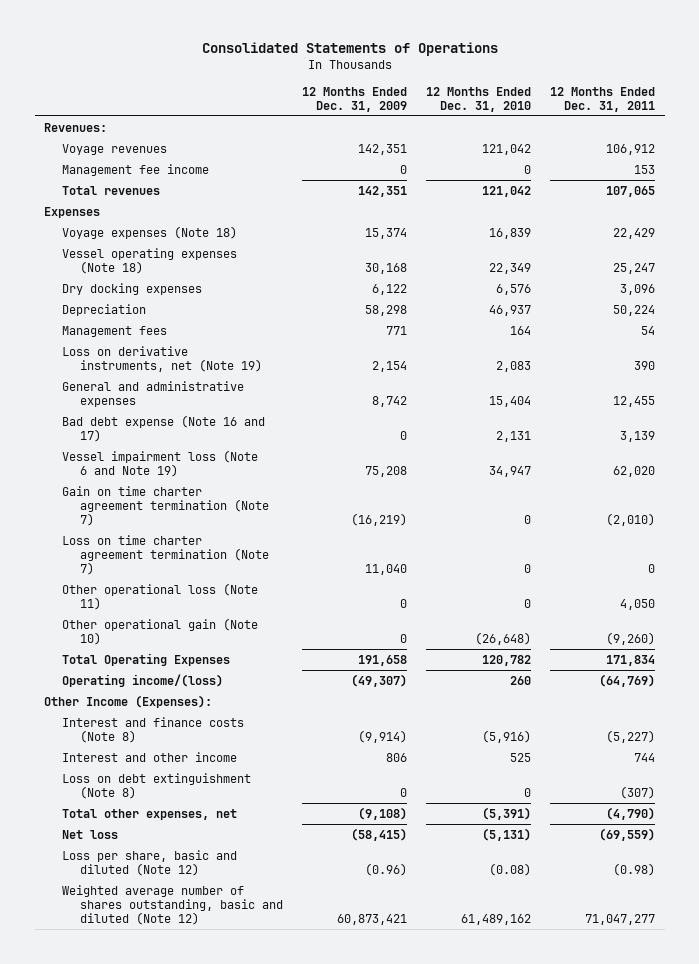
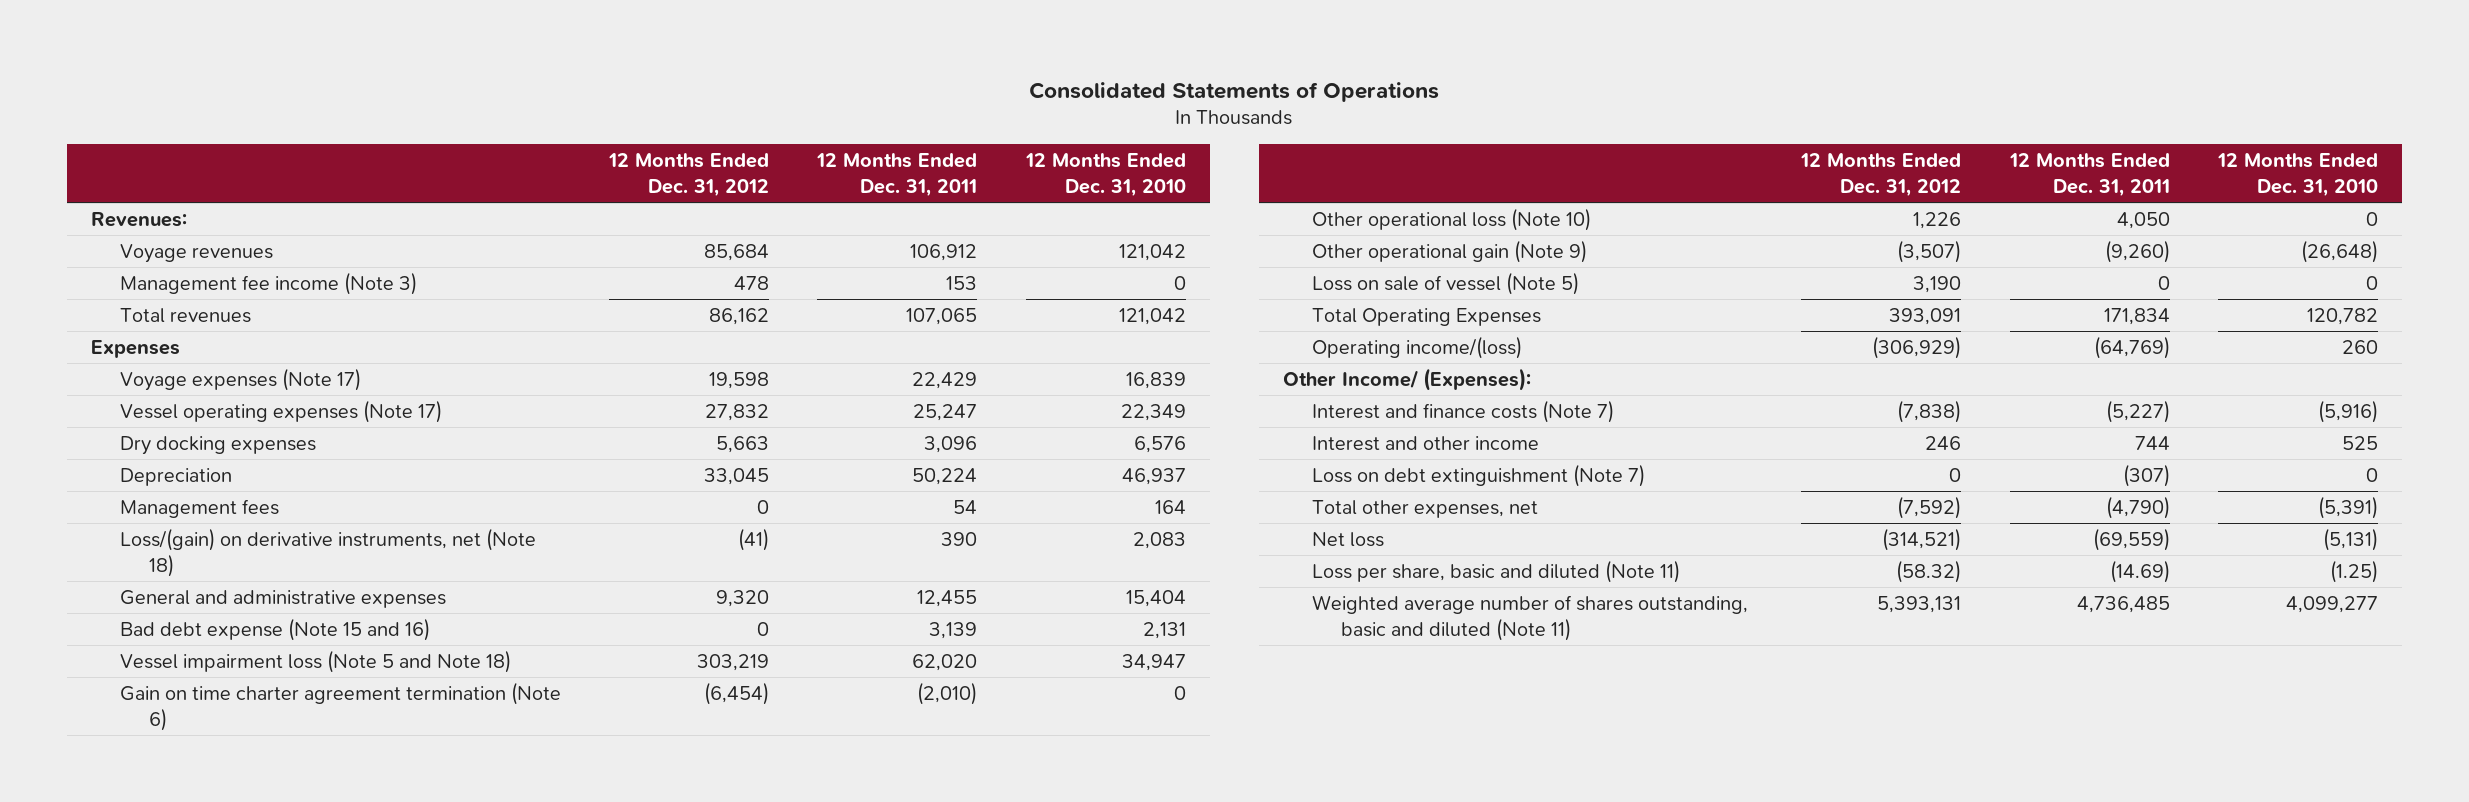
[302,86,408,112] 12 Months Ended Dec. 31, 2009 -> none
none -> [608,152,770,197] 12 Months Ended Dec. 31, 2012
[62,163,210,176] Management fee income -> [119,271,417,295] Management fee income (Note 3)
[62,225,238,239] Voyage expenses (Note 18) -> [119,367,361,391] Voyage expenses (Note 17)
[62,247,238,274] Vessel operating expenses (Note 18) -> [119,399,442,423] Vessel operating expenses (Note 17)
[62,345,263,372] Loss on derivative instruments, net (Note 19) -> [119,527,536,577] Loss/(gain) on derivative instruments, net (Note 18)
[62,534,270,575] Loss on time charter agreement termination (Note 7) -> none
[62,414,266,442] Bad debt expense (Note 16 and 17) -> [119,617,430,641] Bad debt expense (Note 15 and 16)
[62,449,259,477] Vessel impairment loss (Note 6 and Note 19) -> [119,649,511,673] Vessel impairment loss (Note 5 and Note 18)
[62,485,270,526] Gain on time charter agreement termination (Note 7) -> [119,681,561,731] Gain on time charter agreement termination (Note 6)
[62,582,259,610] Other operational loss (Note 11) -> [1312,207,1592,231] Other operational loss (Note 10)
[62,617,259,645] Other operational gain (Note 10) -> [1312,239,1588,263] Other operational gain (Note 9)
none -> [1312,271,1580,295] Loss on sale of vessel (Note 5)
[44,694,213,708] Other Income (Expenses): -> [1283,367,1532,391] Other Income/ (Expenses):
[62,716,245,743] Interest and finance costs (Note 8) -> [1312,399,1615,423] Interest and finance costs (Note 7)
[62,772,252,799] Loss on debt extinguishment (Note 8) -> [1312,463,1646,487] Loss on debt extinguishment (Note 7)
[62,849,238,876] Loss per share, basic and diluted (Note 12) -> [1312,559,1681,583] Loss per share, basic and diluted (Note 11)
[489,862,532,876] (0.08) -> [2329,559,2378,583] (1.25)
[613,862,656,876] (0.98) -> [2109,559,2170,583] (14.69)
[62,884,284,925] Weighted average number of shares outstanding, basic and diluted (Note 12) -> [1312,594,1749,641] Weighted average number of shares outstanding, basic and diluted (Note 11)
[461,913,532,925] 61,489,162 -> [2285,595,2378,613] 4,099,277
[585,913,656,925] 71,047,277 -> [2076,595,2170,613] 4,736,485

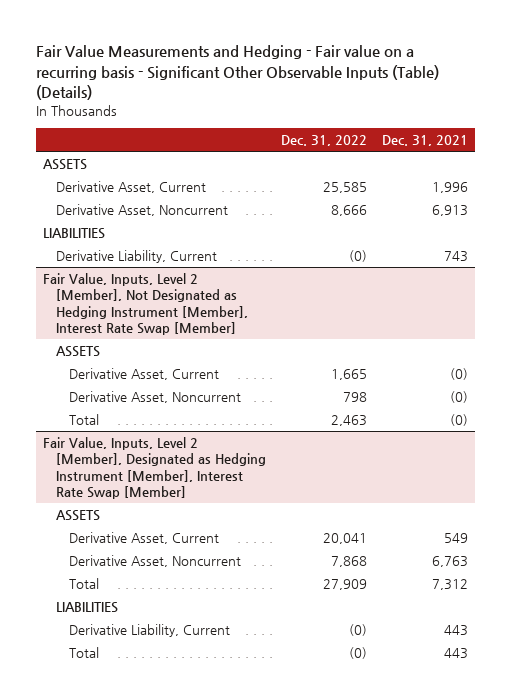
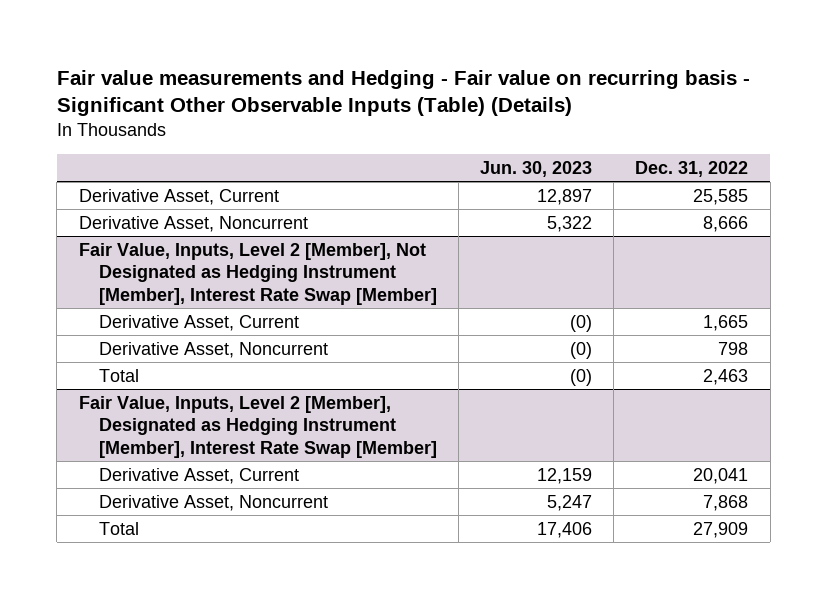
[35,45,439,101] Fair Value Measurements and Hedging - Fair value on a recurring basis - Significant Other Observable Inputs (Table) (Details) -> [56,69,750,117] Fair value measurements and Hedging - Fair value on recurring basis - Significant Other Observable Inputs (Table) (Details)
[381,135,468,147] Dec. 31, 2021 -> none
none -> [480,160,593,177] Jun. 30, 2023
[43,159,88,171] ASSETS -> none
[43,228,106,240] LIABILITIES -> none
[55,250,217,264] Derivative Liability, Current -> none
[55,346,100,358] ASSETS -> none
[55,510,100,522] ASSETS -> none
[55,602,118,614] LIABILITIES -> none
[68,624,230,638] Derivative Liability, Current -> none
[68,647,99,659] Total -> none

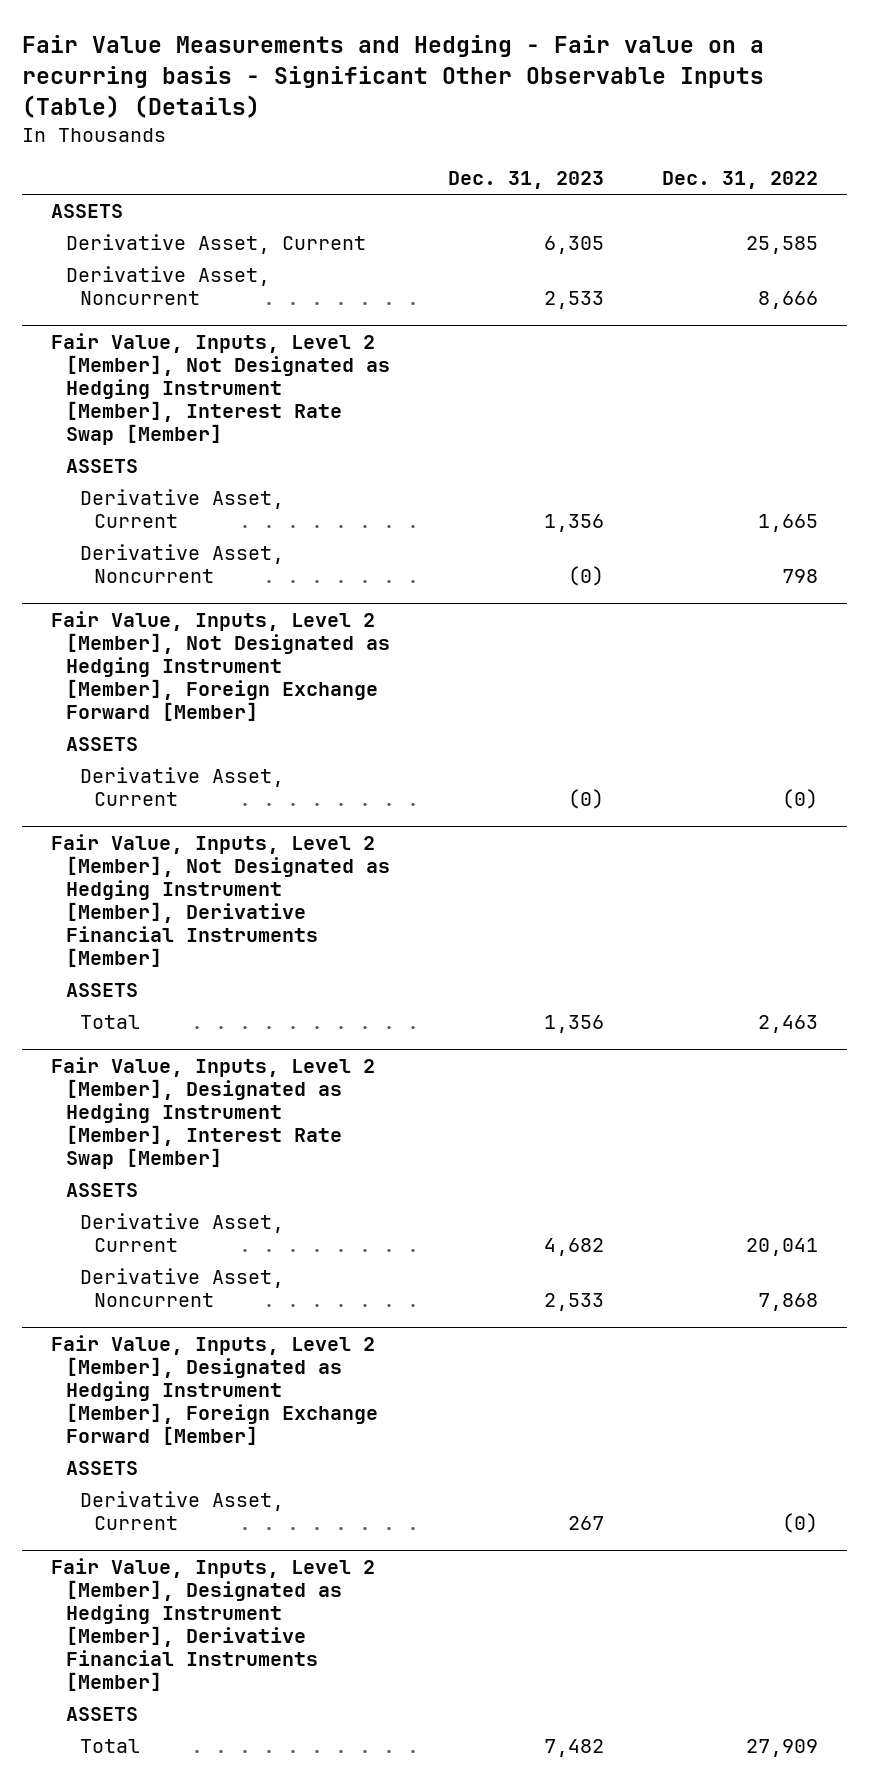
[56,69,750,117] Fair value measurements and Hedging - Fair value on recurring basis - Significant Other Observable Inputs (Table) (Details) -> [22,34,765,118] Fair Value Measurements and Hedging - Fair value on a recurring basis - Significant Other Observable Inputs (Table) (Details)
[480,160,593,177] Jun. 30, 2023 -> none
none -> [447,171,604,190] Dec. 31, 2023
none -> [51,204,124,219] ASSETS
none -> [65,459,138,474] ASSETS
none -> [51,610,390,721] Fair Value, Inputs, Level 2 [Member], Not Designated as Hedging Instrument [Member], Foreign Exchange Forward [Member]
none -> [65,737,138,752] ASSETS
none -> [79,767,284,807] Derivative Asset, Current
none -> [51,833,390,967] Fair Value, Inputs, Level 2 [Member], Not Designated as Hedging Instrument [Member], Derivative Financial Instruments [Member]
none -> [65,983,138,998] ASSETS
none -> [65,1183,138,1198] ASSETS
none -> [51,1334,378,1445] Fair Value, Inputs, Level 2 [Member], Designated as Hedging Instrument [Member], Foreign Exchange Forward [Member]
none -> [65,1461,138,1476] ASSETS
none -> [79,1491,284,1531] Derivative Asset, Current
none -> [51,1557,376,1691] Fair Value, Inputs, Level 2 [Member], Designated as Hedging Instrument [Member], Derivative Financial Instruments [Member]
none -> [65,1707,138,1722] ASSETS

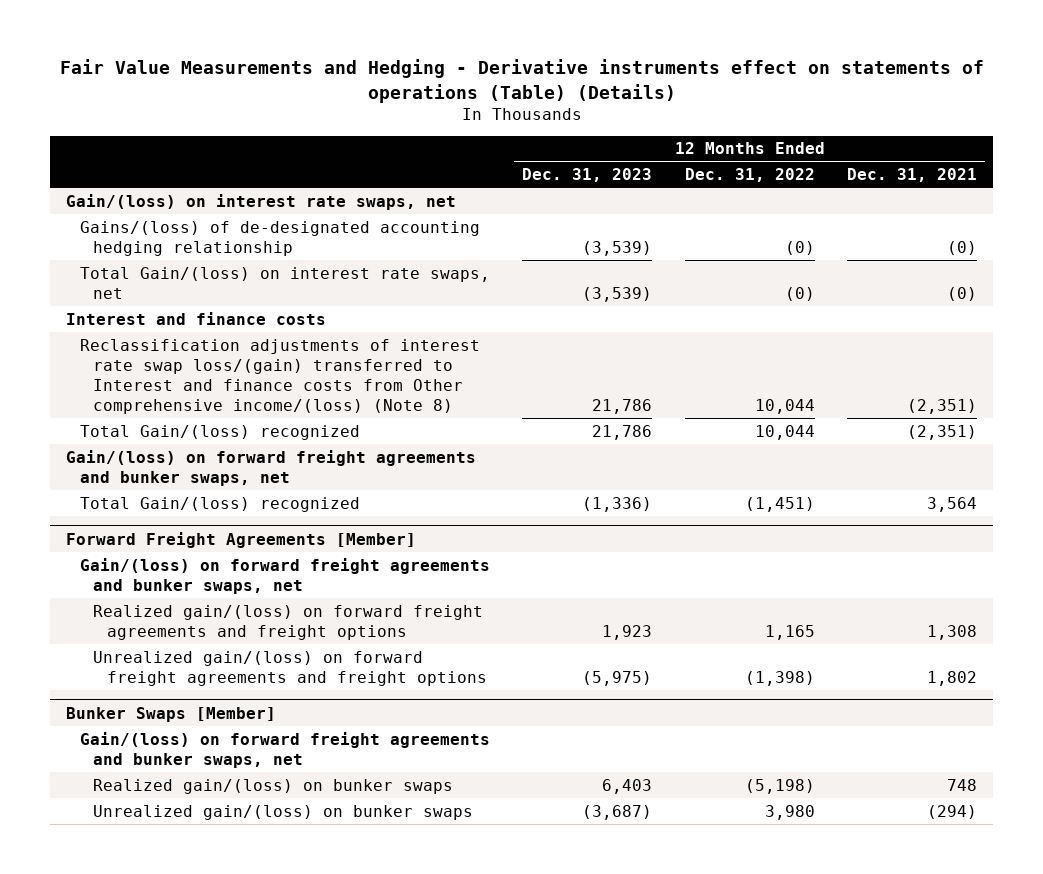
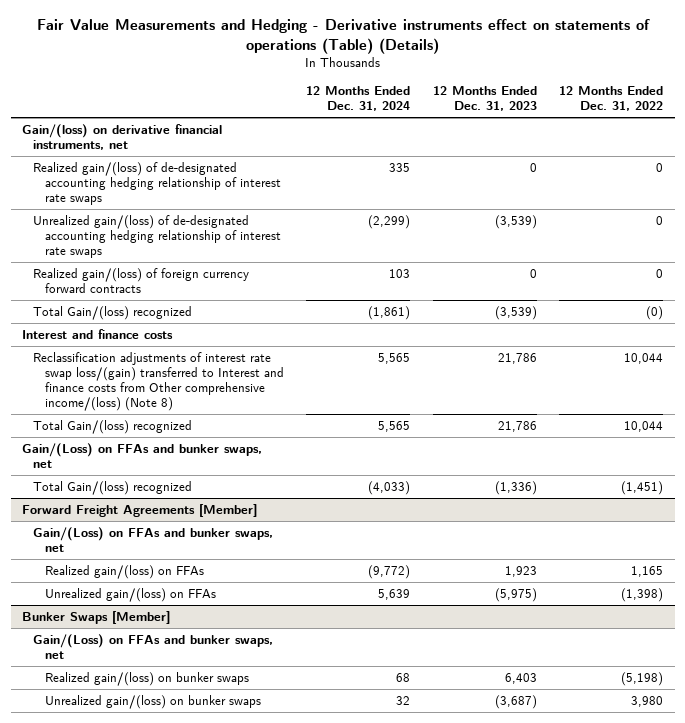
[847,168,978,183] Dec. 31, 2021 -> none
none -> [306,86,411,112] 12 Months Ended Dec. 31, 2024
[66,193,457,210] Gain/(loss) on interest rate swaps, net -> none
[79,266,490,299] Total Gain/(loss) on interest rate swaps, net -> none
none -> [21,123,222,150] Gain/(loss) on derivative financial instruments, net
none -> [33,161,281,205] Realized gain/(loss) of de-designated accounting hedging relationship of interest rate swaps
none -> [33,214,281,258] Unrealized gain/(loss) of de-designated accounting hedging relationship of interest rate swaps
none -> [33,267,250,293] Realized gain/(loss) of foreign currency forward contracts
[79,220,480,256] Gains/(loss) of de-designated accounting hedging relationship -> [33,305,193,320] Total Gain/(loss) recognized
[66,449,477,486] Gain/(loss) on forward freight agreements and bunker swaps, net -> [21,442,262,468] Gain/(Loss) on FFAs and bunker swaps, net
[79,557,490,594] Gain/(loss) on forward freight agreements and bunker swaps, net -> [33,526,274,552] Gain/(Loss) on FFAs and bunker swaps, net
[93,604,484,640] Realized gain/(loss) on forward freight agreements and freight options -> [44,564,204,579] Realized gain/(loss) on FFAs
[93,650,487,686] Unrealized gain/(loss) on forward freight agreements and freight options -> [44,587,216,602] Unrealized gain/(loss) on FFAs
[79,731,490,768] Gain/(loss) on forward freight agreements and bunker swaps, net -> [33,633,274,659] Gain/(Loss) on FFAs and bunker swaps, net

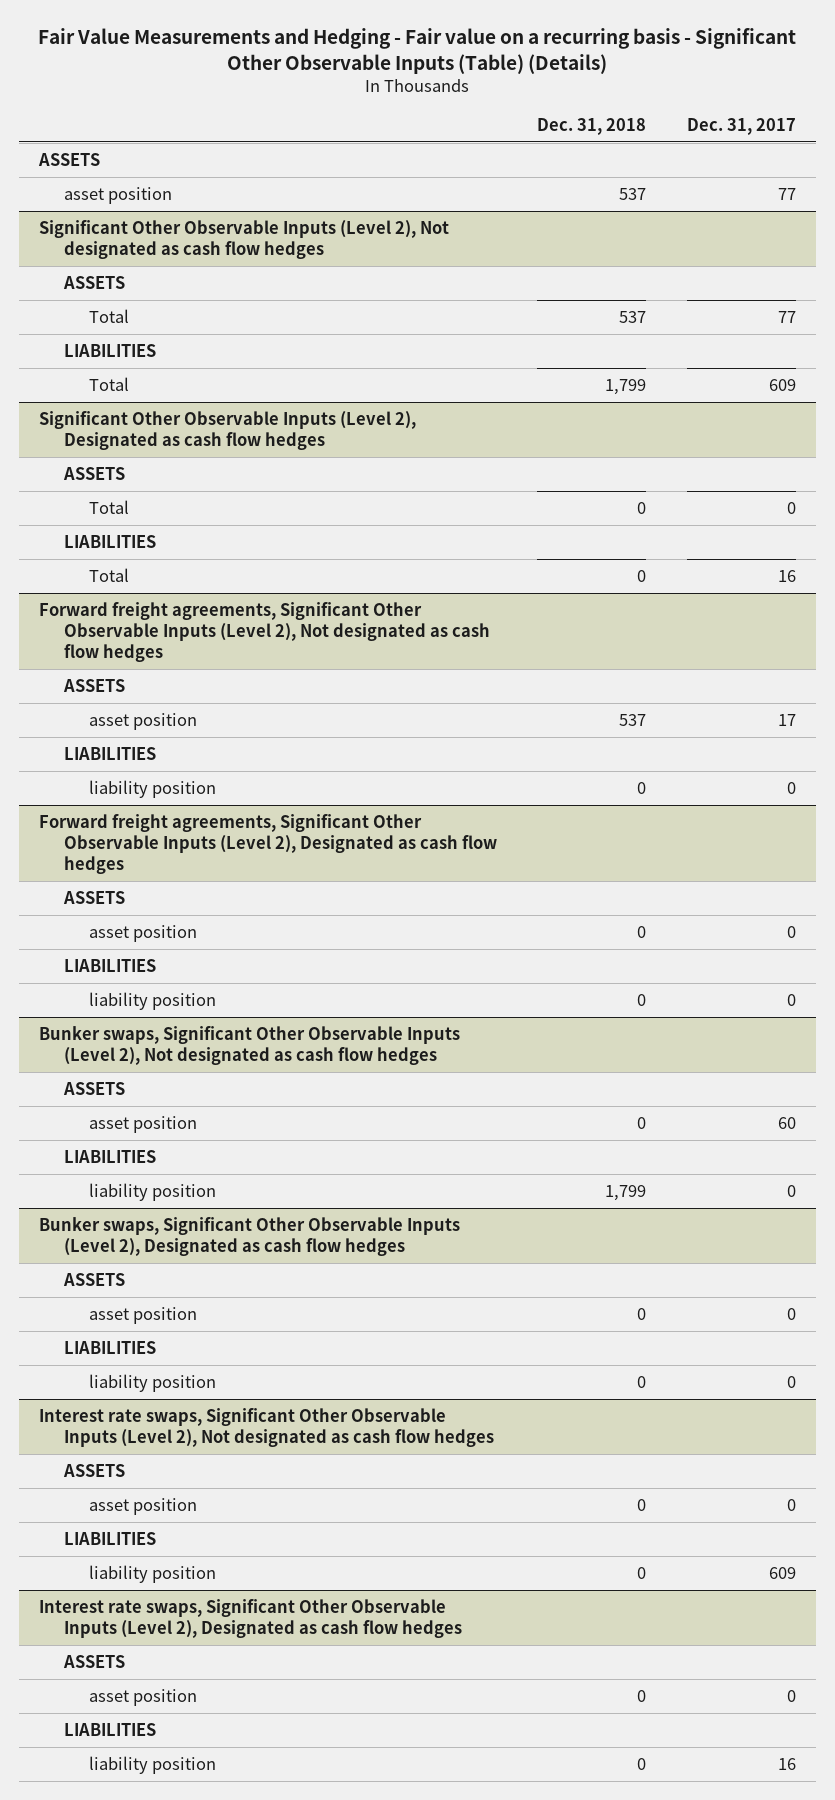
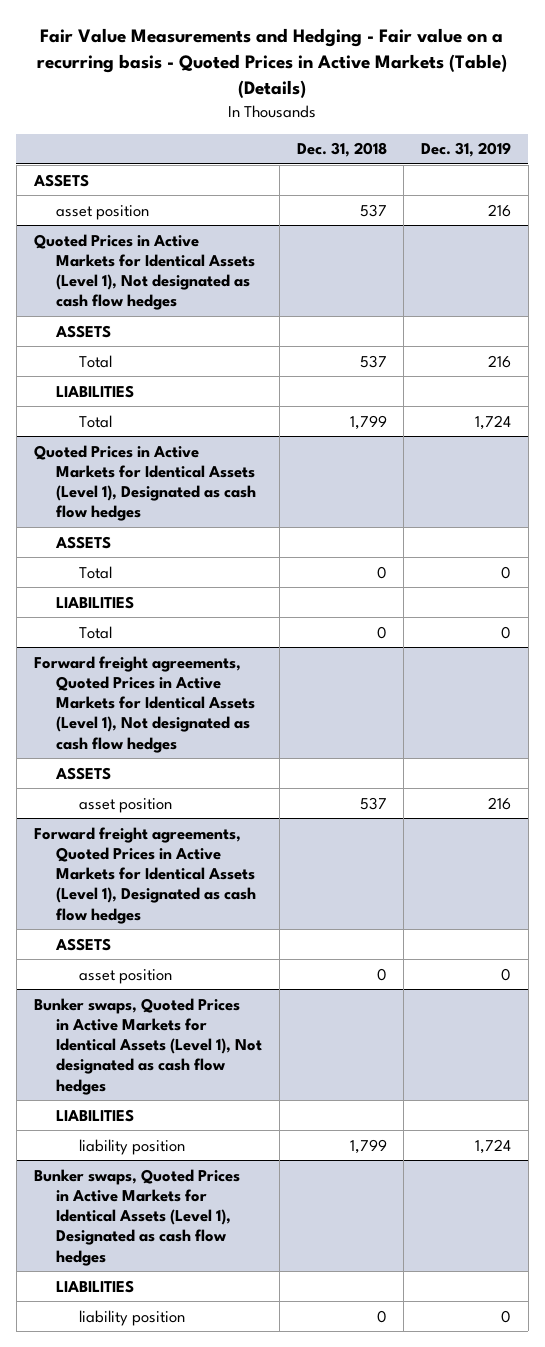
[38,28,797,74] Fair Value Measurements and Hedging - Fair value on a recurring basis - Significant Other Observable Inputs (Table) (Details) -> [37,28,508,99] Fair Value Measurements and Hedging - Fair value on a recurring basis - Quoted Prices in Active Markets (Table) (Details)
[686,117,796,135] Dec. 31, 2017 -> none
none -> [421,142,512,158] Dec. 31, 2019
[38,219,449,259] Significant Other Observable Inputs (Level 2), Not designated as cash flow hedges -> none
none -> [33,233,256,311] Quoted Prices in Active Markets for Identical Assets (Level 1), Not designated as cash flow hedges
[38,410,416,450] Significant Other Observable Inputs (Level 2), Designated as cash flow hedges -> none
none -> [33,444,257,522] Quoted Prices in Active Markets for Identical Assets (Level 1), Designated as cash flow hedges
[38,601,490,662] Forward freight agreements, Significant Other Observable Inputs (Level 2), Not designated as cash flow hedges -> none
none -> [33,655,256,753] Forward freight agreements, Quoted Prices in Active Markets for Identical Assets (Level 1), Not designated as cash flow hedges
[63,746,156,760] LIABILITIES -> none
[88,779,216,798] liability position -> none
[38,813,497,874] Forward freight agreements, Significant Other Observable Inputs (Level 2), Designated as cash flow hedges -> none
[62,890,125,904] ASSETS -> none
[88,924,197,942] asset position -> none
[63,958,156,972] LIABILITIES -> none
[88,991,216,1010] liability position -> none
[38,1025,460,1065] Bunker swaps, Significant Other Observable Inputs (Level 2), Not designated as cash flow hedges -> none
none -> [33,826,257,924] Forward freight agreements, Quoted Prices in Active Markets for Identical Assets (Level 1), Designated as cash flow hedges
none -> [33,997,263,1095] Bunker swaps, Quoted Prices in Active Markets for Identical Assets (Level 1), Not designated as cash flow hedges
[38,1216,460,1256] Bunker swaps, Significant Other Observable Inputs (Level 2), Designated as cash flow hedges -> none
[62,1272,125,1286] ASSETS -> none
[88,1306,197,1324] asset position -> none
[63,1340,156,1354] LIABILITIES -> none
[88,1373,216,1392] liability position -> none
[38,1407,494,1447] Interest rate swaps, Significant Other Observable Inputs (Level 2), Not designated as cash flow hedges -> none
[62,1463,125,1477] ASSETS -> none
[88,1497,197,1515] asset position -> none
[63,1531,156,1545] LIABILITIES -> none
[88,1564,216,1583] liability position -> none
[38,1598,462,1638] Interest rate swaps, Significant Other Observable Inputs (Level 2), Designated as cash flow hedges -> none
[62,1654,125,1668] ASSETS -> none
[88,1688,197,1706] asset position -> none
none -> [33,1168,240,1266] Bunker swaps, Quoted Prices in Active Markets for Identical Assets (Level 1), Designated as cash flow hedges

